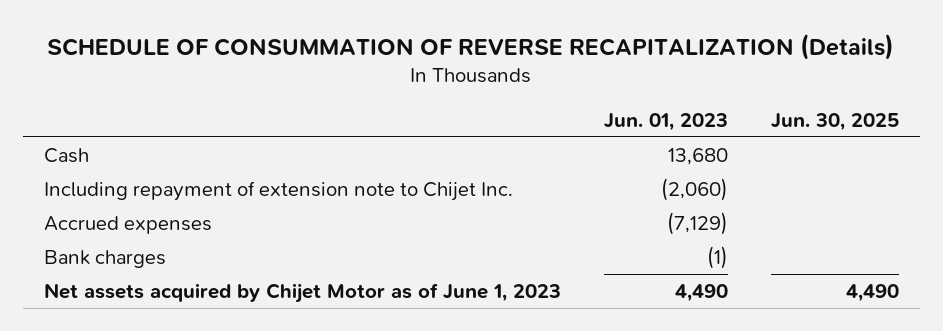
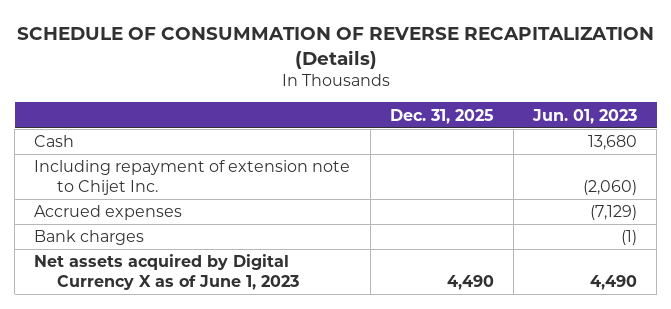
[770,112,899,131] Jun. 30, 2025 -> none
none -> [389,108,494,124] Dec. 31, 2025
[44,282,562,303] Net assets acquired by Chijet Motor as of June 1, 2023 -> [34,254,300,290] Net assets acquired by Digital Currency X as of June 1, 2023

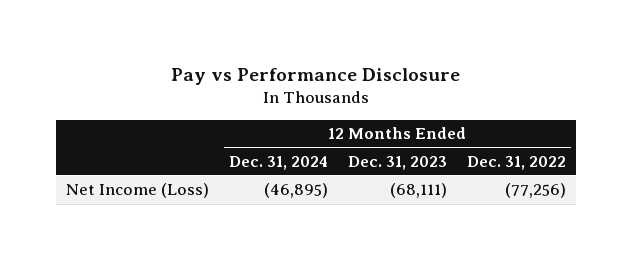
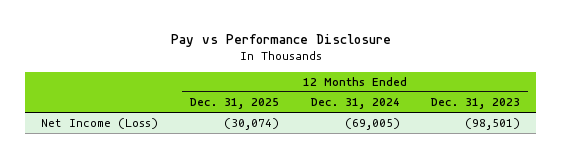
[466,155,566,170] Dec. 31, 2022 -> none
none -> [189,98,279,110] Dec. 31, 2025
[263,183,328,199] (46,895) -> [344,118,400,131] (69,005)
[389,183,447,199] (68,111) -> [465,118,521,131] (98,501)

